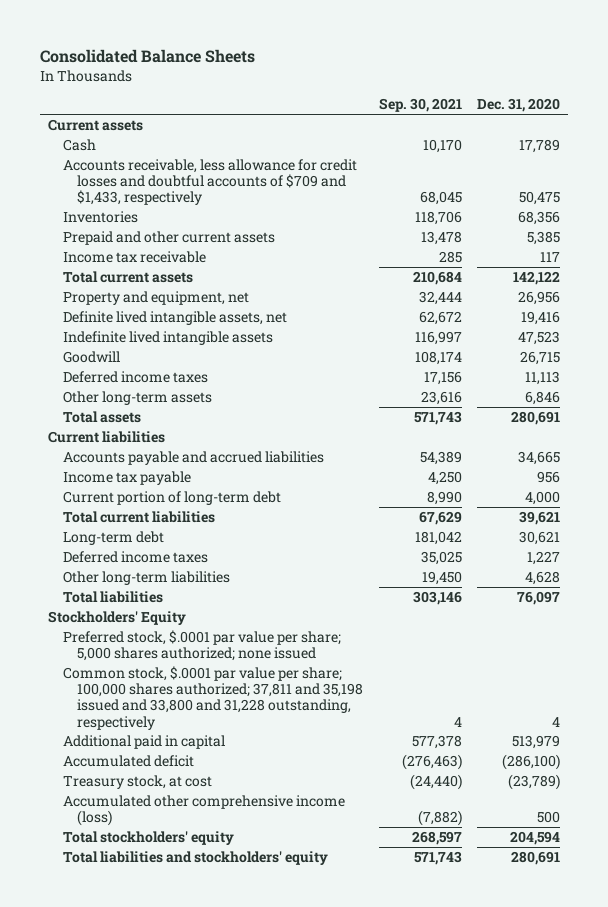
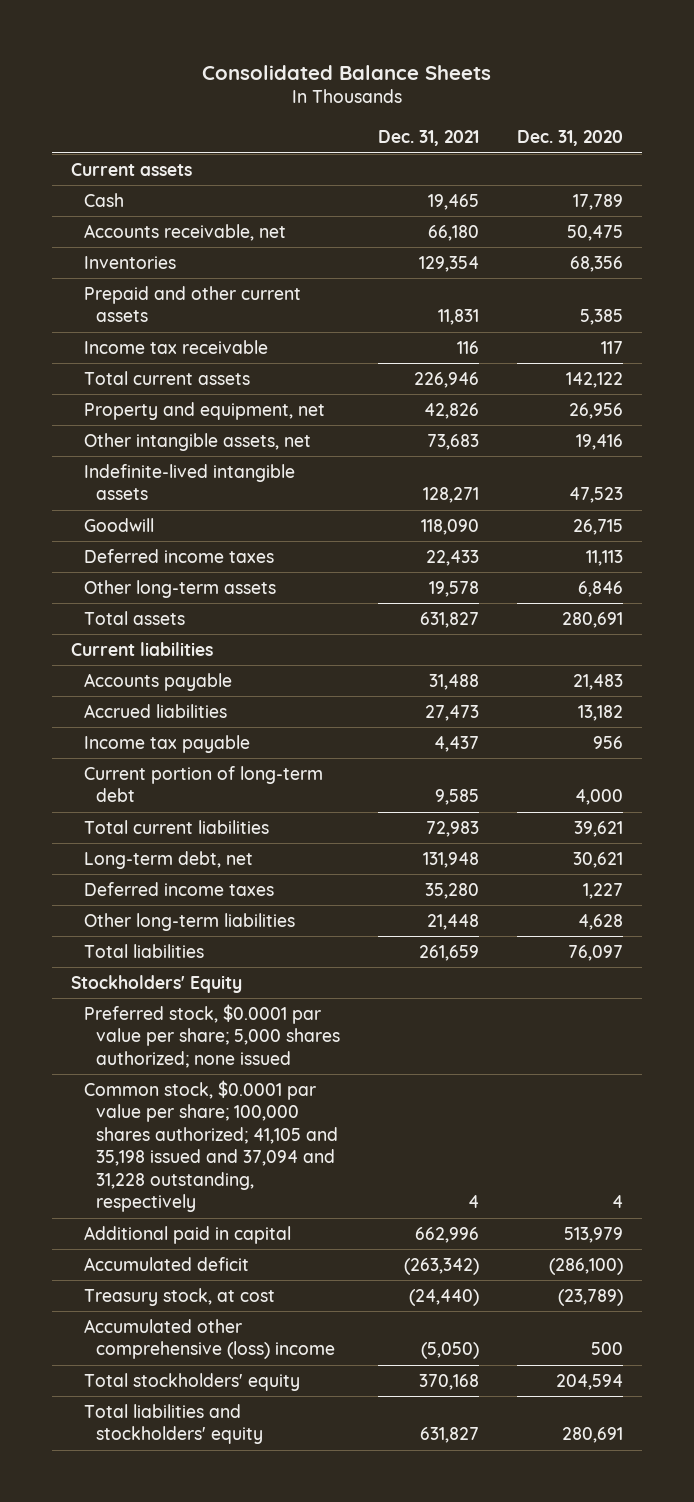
[378,98,462,113] Sep. 30, 2021 -> none
none -> [378,130,480,147] Dec. 31, 2021
[62,158,357,206] Accounts receivable, less allowance for credit losses and doubtful accounts of $709 and $1,433, respectively -> [83,223,286,241] Accounts receivable, net
[62,310,287,325] Definite lived intangible assets, net -> [83,432,311,451] Other intangible assets, net
[62,330,273,345] Indefinite lived intangible assets -> [83,463,295,501] Indefinite-lived intangible assets
[62,450,324,465] Accounts payable and accrued liabilities -> none
none -> [83,672,232,691] Accounts payable
none -> [83,703,227,718] Accrued liabilities
[62,530,164,545] Long-term debt -> [83,850,253,869] Long-term debt, net
[62,629,341,662] Preferred stock, $.0001 par value per share; 5,000 shares authorized; none issued -> [83,1003,341,1068] Preferred stock, $0.0001 par value per share; 5,000 shares authorized; none issued
[62,665,364,730] Common stock, $.0001 par value per share; 100,000 shares authorized; 37,811 and 35,198 issued and 33,800 and 31,228 outstanding, respectively -> [83,1079,339,1213] Common stock, $0.0001 par value per share; 100,000 shares authorized; 41,105 and 35,198 issued and 37,094 and 31,228 outstanding, respectively
[62,794,345,827] Accumulated other comprehensive income (loss) -> [83,1318,336,1360] Accumulated other comprehensive (loss) income

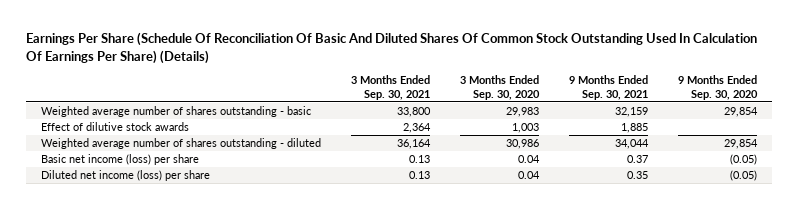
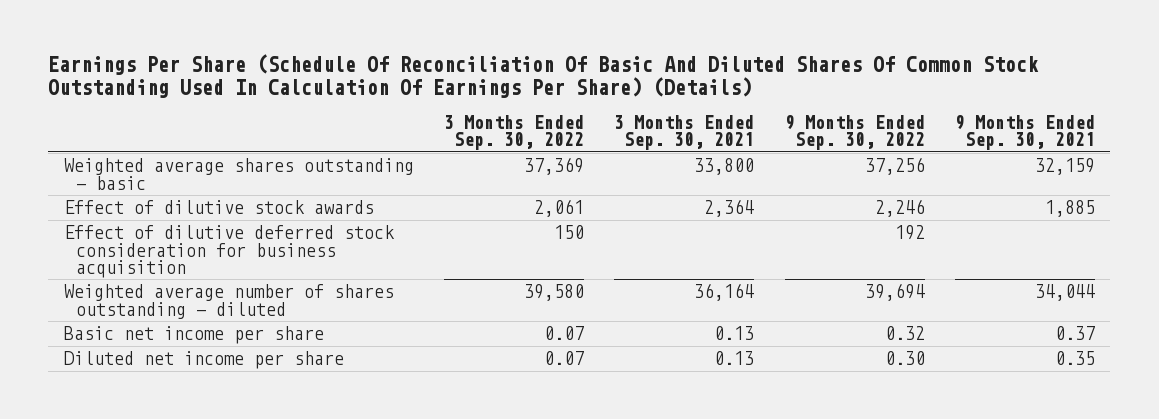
[460,75,541,100] 3 Months Ended Sep. 30, 2020 -> none
[678,75,759,100] 9 Months Ended Sep. 30, 2020 -> none
none -> [443,114,584,150] 3 Months Ended Sep. 30, 2022
none -> [784,114,925,150] 9 Months Ended Sep. 30, 2022
[40,106,311,118] Weighted average number of shares outstanding - basic -> [63,158,414,190] Weighted average shares outstanding - basic
none -> [63,225,395,278] Effect of dilutive deferred stock consideration for business acquisition
[40,154,199,166] Basic net income (loss) per share -> [63,326,324,345] Basic net income per share
[40,170,210,182] Diluted net income (loss) per share -> [63,351,344,370] Diluted net income per share

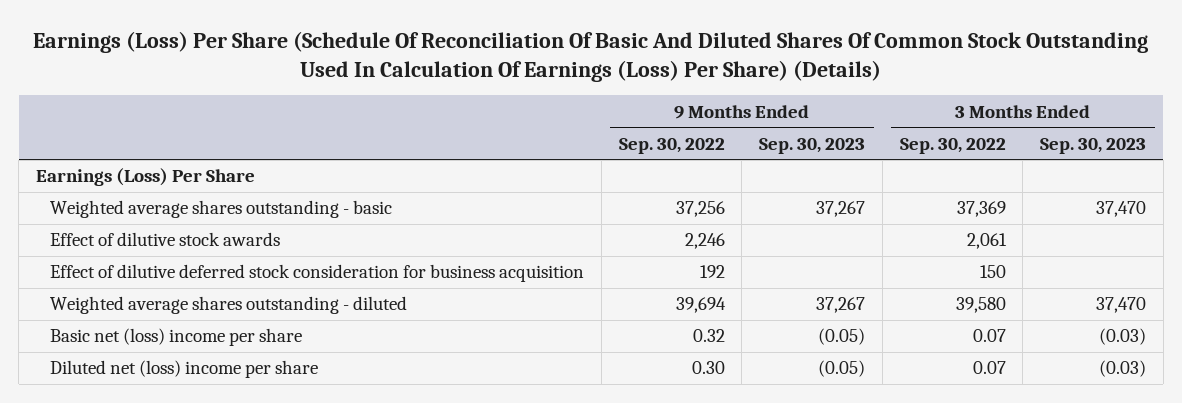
[48,53,1040,98] Earnings Per Share (Schedule Of Reconciliation Of Basic And Diluted Shares Of Common Stock Outstanding Used In Calculation Of Earnings Per Share) (Details) -> [33,30,1149,82] Earnings (Loss) Per Share (Schedule Of Reconciliation Of Basic And Diluted Shares Of Common Stock Outstanding Used In Calculation Of Earnings (Loss) Per Share) (Details)
[614,114,755,150] 3 Months Ended Sep. 30, 2021 -> none
[954,114,1095,150] 9 Months Ended Sep. 30, 2021 -> none
none -> [759,137,866,154] Sep. 30, 2023
none -> [1040,137,1147,154] Sep. 30, 2023
none -> [36,168,256,187] Earnings (Loss) Per Share
[63,284,394,319] Weighted average number of shares outstanding - diluted -> [50,296,408,315] Weighted average shares outstanding - diluted
[63,326,324,345] Basic net income per share -> [50,328,303,347] Basic net (loss) income per share
[63,351,344,370] Diluted net income per share -> [50,360,319,379] Diluted net (loss) income per share

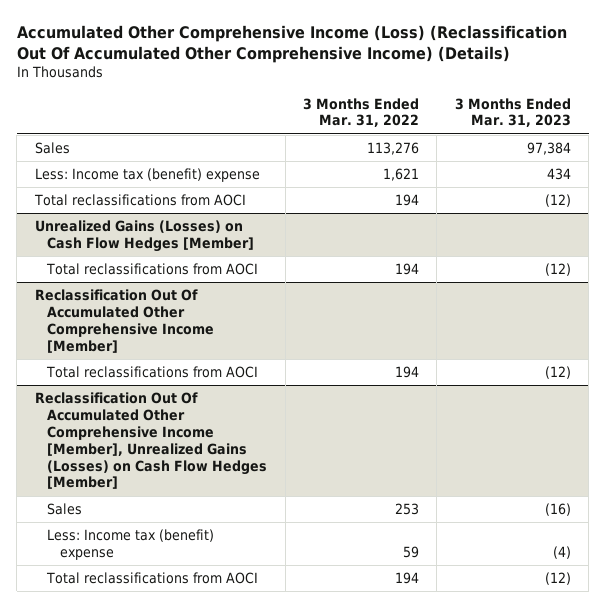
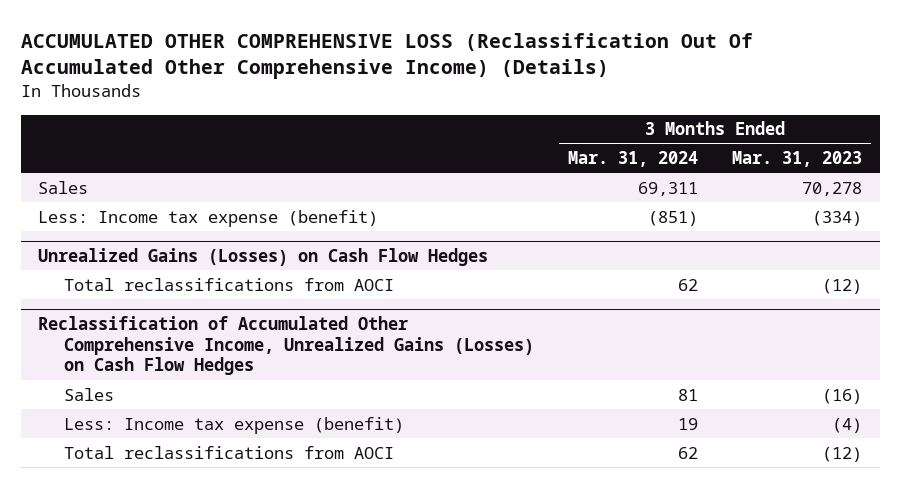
[16,24,567,63] Accumulated Other Comprehensive Income (Loss) (Reclassification Out Of Accumulated Other Comprehensive Income) (Details) -> [21,32,754,80] ACCUMULATED OTHER COMPREHENSIVE LOSS (Reclassification Out Of Accumulated Other Comprehensive Income) (Details)
[302,97,419,128] 3 Months Ended Mar. 31, 2022 -> none
none -> [568,151,699,168] Mar. 31, 2024
[33,194,246,207] Total reclassifications from AOCI -> none
[46,263,259,276] Total reclassifications from AOCI -> none
[34,289,215,353] Reclassification Out Of Accumulated Other Comprehensive Income [Member] -> none
[526,142,571,156] 97,384 -> [802,181,863,196] 70,278
[34,168,260,183] Less: Income tax (benefit) expense -> [38,209,379,227] Less: Income tax expense (benefit)
[546,168,571,181] 434 -> [812,210,863,226] (334)
[34,220,255,253] Unrealized Gains (Losses) on Cash Flow Hedges [Member] -> [38,247,489,266] Unrealized Gains (Losses) on Cash Flow Hedges
[34,392,268,490] Reclassification Out Of Accumulated Other Comprehensive Income [Member], Unrealized Gains (Losses) on Cash Flow Hedges [Member] -> [38,315,534,376] Reclassification of Accumulated Other Comprehensive Income, Unrealized Gains (Losses) on Cash Flow Hedges
[47,529,215,561] Less: Income tax (benefit) expense -> [63,416,404,434] Less: Income tax expense (benefit)

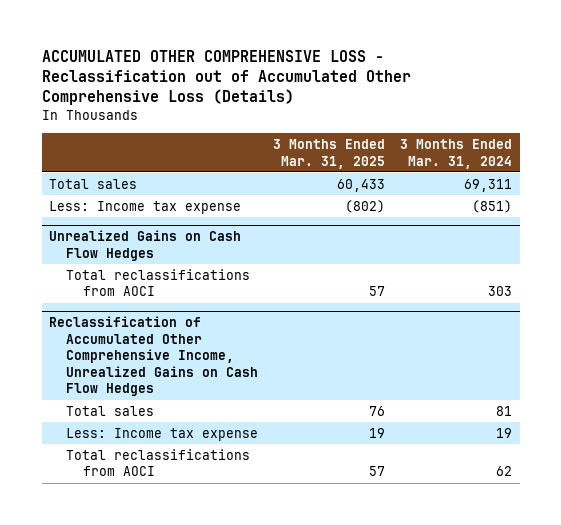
[21,32,754,80] ACCUMULATED OTHER COMPREHENSIVE LOSS (Reclassification Out Of Accumulated Other Comprehensive Income) (Details) -> [41,49,411,106] ACCUMULATED OTHER COMPREHENSIVE LOSS - Reclassification out of Accumulated Other Comprehensive Loss (Details)
[732,151,863,168] Mar. 31, 2023 -> none
none -> [273,139,386,169] 3 Months Ended Mar. 31, 2025
[38,180,89,194] Sales -> [49,178,138,189] Total sales
[38,209,379,227] Less: Income tax expense (benefit) -> [49,200,242,214] Less: Income tax expense
[38,247,489,266] Unrealized Gains (Losses) on Cash Flow Hedges -> [49,230,242,261] Unrealized Gains on Cash Flow Hedges
[678,278,699,291] 62 -> [488,286,513,297] 303
[38,315,534,376] Reclassification of Accumulated Other Comprehensive Income, Unrealized Gains (Losses) on Cash Flow Hedges -> [49,316,258,397] Reclassification of Accumulated Other Comprehensive Income, Unrealized Gains on Cash Flow Hedges
[63,387,114,401] Sales -> [65,405,154,416] Total sales
[63,416,404,434] Less: Income tax expense (benefit) -> [65,427,258,441] Less: Income tax expense

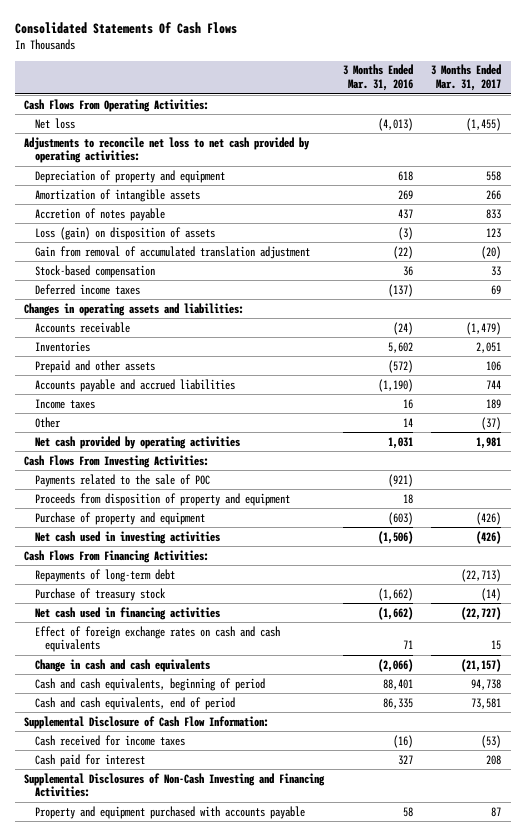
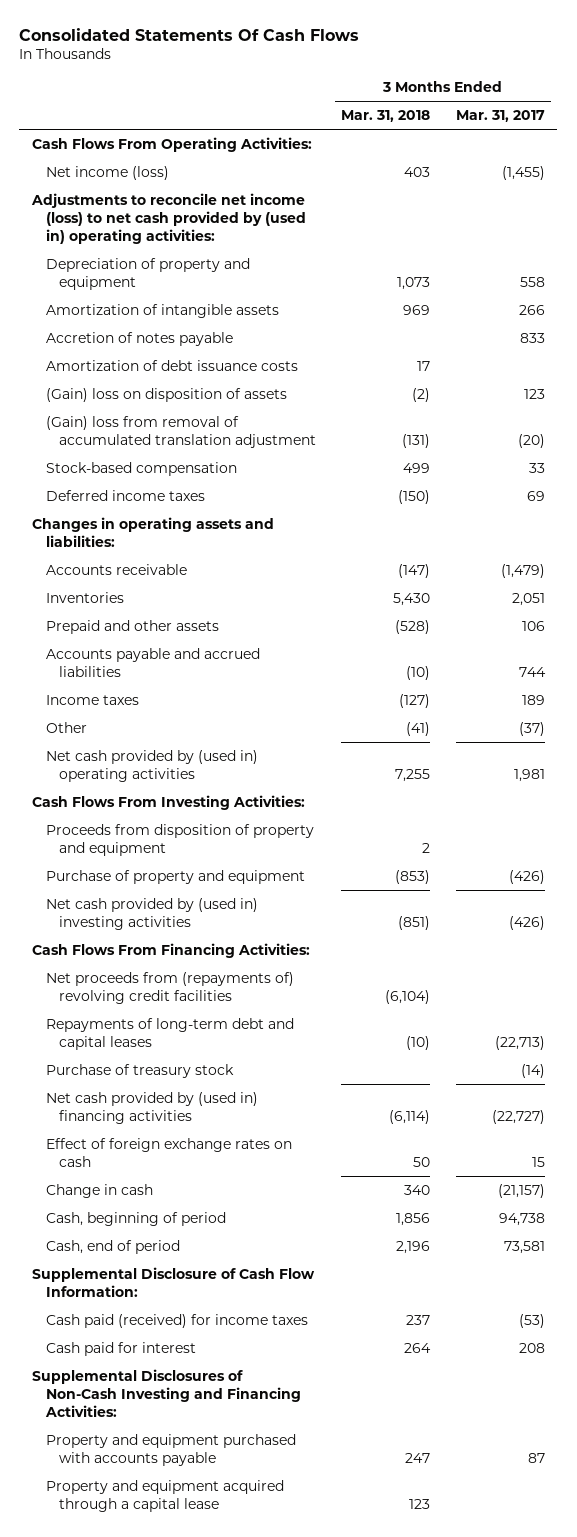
[342,64,413,92] 3 Months Ended Mar. 31, 2016 -> none
none -> [341,109,431,122] Mar. 31, 2018
[34,117,75,129] Net loss -> [45,165,169,180] Net income (loss)
[24,136,311,164] Adjustments to reconcile net loss to net cash provided by operating activities: -> [31,192,306,244] Adjustments to reconcile net income (loss) to net cash provided by (used in) operating activities:
none -> [45,359,298,371] Amortization of debt issuance costs
[34,226,215,240] Loss (gain) on disposition of assets -> [45,387,287,402] (Gain) loss on disposition of assets
[34,245,310,259] Gain from removal of accumulated translation adjustment -> [45,415,317,448] (Gain) loss from removal of accumulated translation adjustment
[34,435,240,449] Net cash provided by operating activities -> [45,749,258,782] Net cash provided by (used in) operating activities
[34,473,210,487] Payments related to the sale of POC -> none
[34,530,220,544] Net cash used in investing activities -> [45,897,258,930] Net cash provided by (used in) investing activities
none -> [45,971,294,1004] Net proceeds from (repayments of) revolving credit facilities
[34,568,175,582] Repayments of long-term debt -> [45,1017,294,1050] Repayments of long-term debt and capital leases
[34,606,220,620] Net cash used in financing activities -> [45,1091,258,1124] Net cash provided by (used in) financing activities
[34,625,280,653] Effect of foreign exchange rates on cash and cash equivalents -> [45,1137,292,1167] Effect of foreign exchange rates on cash
[34,658,210,672] Change in cash and cash equivalents -> [45,1183,153,1198] Change in cash
[34,677,265,691] Cash and cash equivalents, beginning of period -> [45,1211,226,1226] Cash, beginning of period
[34,696,235,710] Cash and cash equivalents, end of period -> [45,1239,180,1254] Cash, end of period
[34,734,185,746] Cash received for income taxes -> [45,1313,308,1328] Cash paid (received) for income taxes
none -> [45,1479,284,1512] Property and equipment acquired through a capital lease

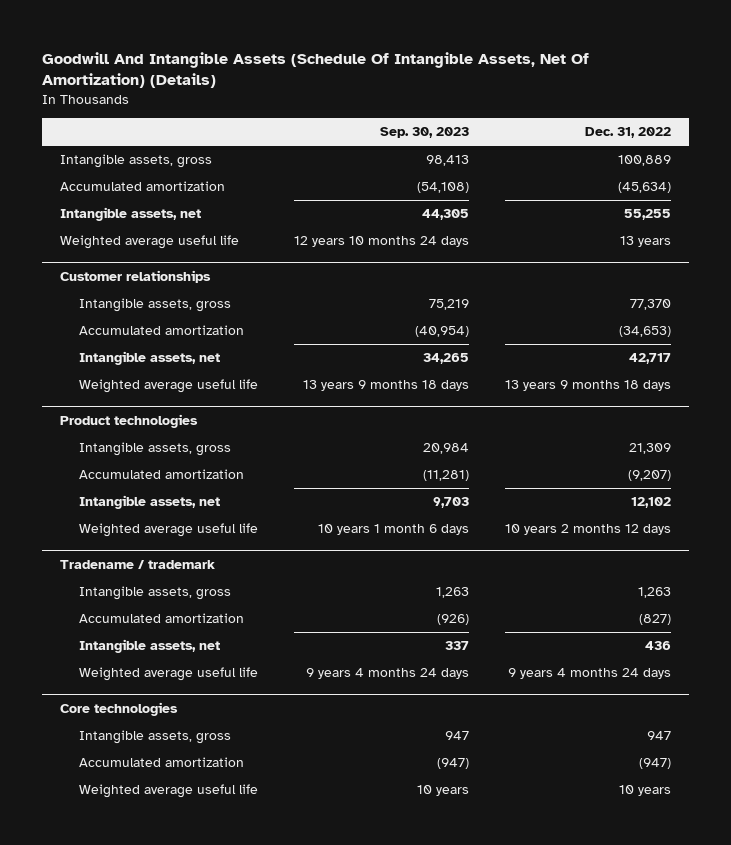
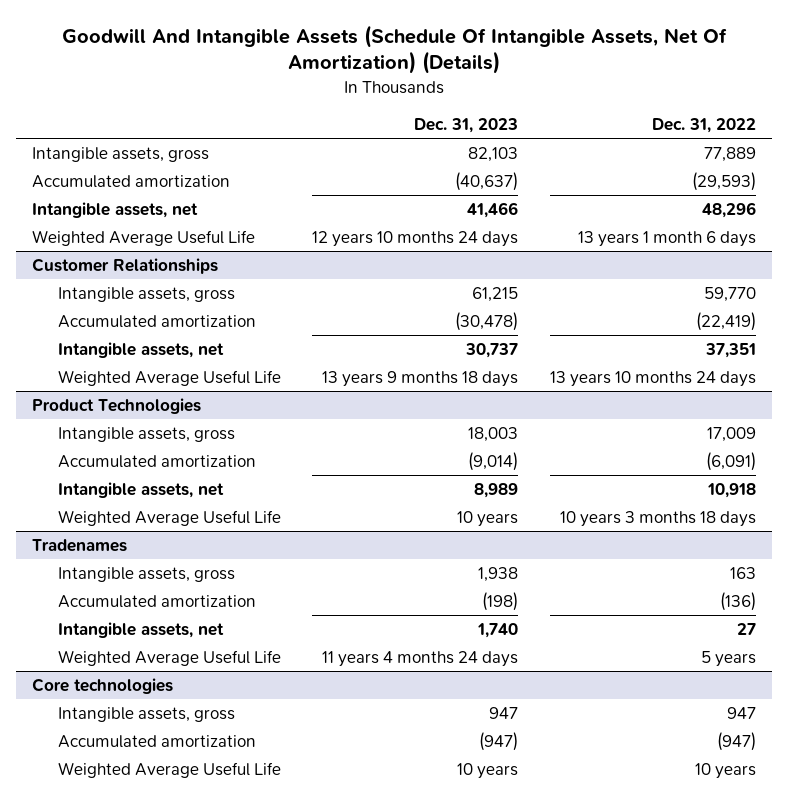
[379,127,469,139] Sep. 30, 2023 -> none
none -> [414,117,519,133] Dec. 31, 2023
[617,155,671,167] 100,889 -> [704,146,757,162] 77,889
[617,182,671,194] (45,634) -> [692,171,757,191] (29,593)
[623,209,671,221] 55,255 -> [702,201,757,218] 48,296
[60,235,240,250] Weighted average useful life -> [31,229,255,246] Weighted Average Useful Life
[619,236,671,248] 13 years -> [578,230,757,247] 13 years 1 month 6 days
[60,269,212,283] Customer relationships -> [31,257,218,274] Customer Relationships
[629,299,671,311] 77,370 -> [704,286,757,302] 59,770
[618,326,671,338] (34,653) -> [696,311,757,331] (22,419)
[628,353,671,365] 42,717 -> [705,342,757,358] 37,351
[79,379,259,394] Weighted average useful life -> [57,369,281,386] Weighted Average Useful Life
[504,380,671,392] 13 years 9 months 18 days -> [550,370,757,387] 13 years 10 months 24 days
[60,413,199,428] Product technologies -> [31,397,201,414] Product Technologies
[628,443,671,455] 21,309 -> [707,426,757,442] 17,009
[627,470,671,482] (9,207) -> [706,451,757,471] (6,091)
[630,497,671,509] 12,102 -> [707,482,757,498] 10,918
[79,523,259,538] Weighted average useful life -> [57,509,281,526] Weighted Average Useful Life
[504,524,671,536] 10 years 2 months 12 days -> [560,510,757,527] 10 years 3 months 18 days
[60,559,216,569] Tradename / trademark -> [31,538,127,552] Tradenames
[637,587,671,599] 1,263 -> [730,566,757,579] 163
[638,614,671,626] (827) -> [720,591,757,611] (136)
[644,641,671,651] 436 -> [737,622,757,635] 27
[79,667,259,682] Weighted average useful life -> [57,649,281,666] Weighted Average Useful Life
[507,668,671,680] 9 years 4 months 24 days -> [701,650,757,667] 5 years
[79,784,259,799] Weighted average useful life -> [57,761,281,778] Weighted Average Useful Life

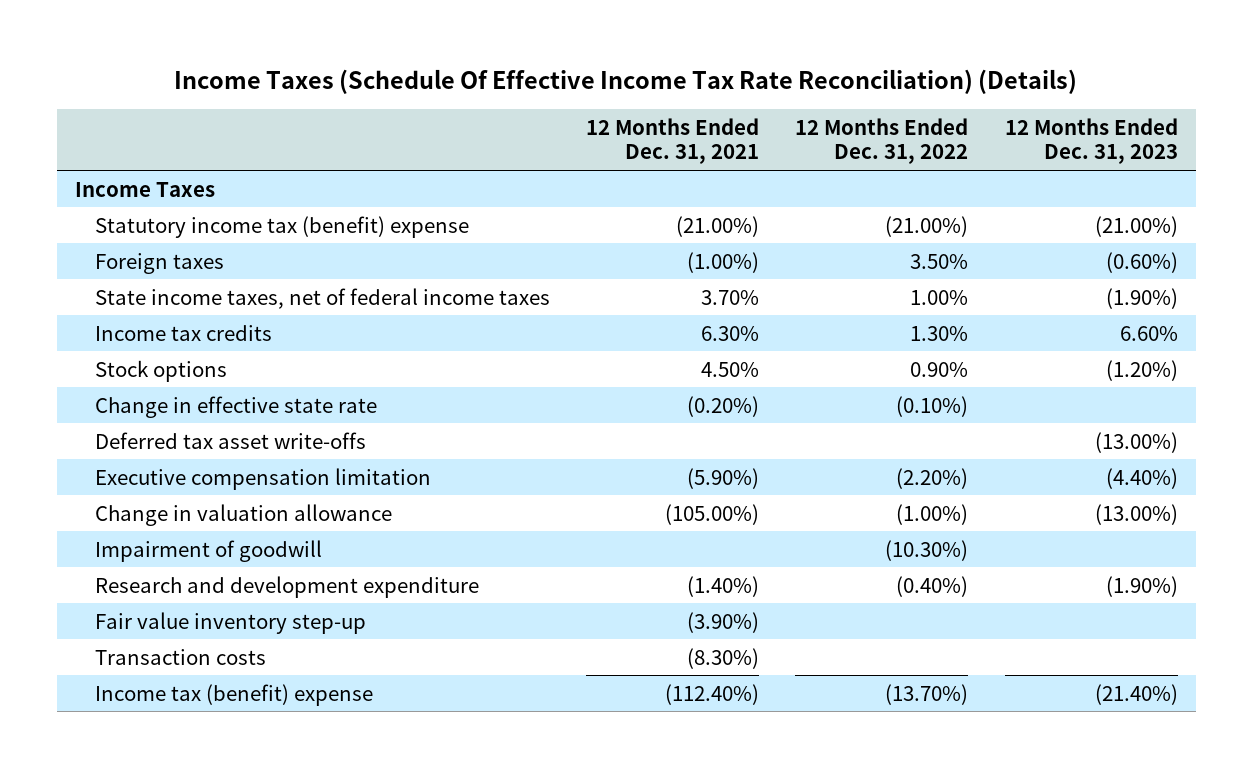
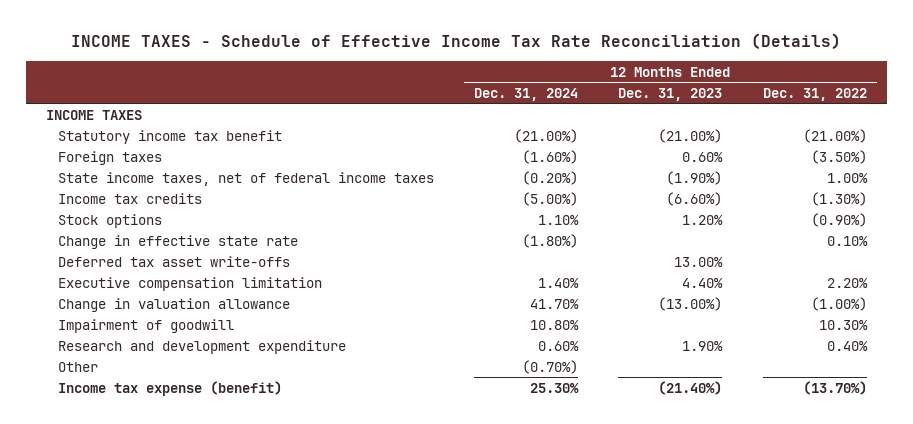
[174,68,1078,94] Income Taxes (Schedule Of Effective Income Tax Rate Reconciliation) (Details) -> [71,33,842,50] INCOME TAXES - Schedule of Effective Income Tax Rate Reconciliation (Details)
[586,117,760,165] 12 Months Ended Dec. 31, 2021 -> none
none -> [474,87,579,101] Dec. 31, 2024
[75,181,216,197] Income Taxes -> [46,109,143,120] INCOME TAXES
[94,215,469,238] Statutory income tax (benefit) expense -> [57,129,282,144] Statutory income tax benefit
[910,253,969,269] 3.50% -> [810,149,867,164] (3.50%)
[1105,251,1178,273] (0.60%) -> [682,151,724,162] 0.60%
[910,325,969,341] 1.30% -> [810,191,867,206] (1.30%)
[1119,325,1178,341] 6.60% -> [666,191,723,206] (6.60%)
[910,361,969,377] 0.90% -> [810,212,867,227] (0.90%)
[1105,359,1178,381] (1.20%) -> [682,214,724,225] 1.20%
[896,395,969,417] (0.10%) -> [826,235,868,246] 0.10%
[1094,431,1178,453] (13.00%) -> [674,256,724,267] 13.00%
[896,467,969,489] (2.20%) -> [826,277,868,288] 2.20%
[1105,467,1178,489] (4.40%) -> [682,277,724,288] 4.40%
[94,611,366,634] Fair value inventory step-up -> none
[94,648,266,665] Transaction costs -> none
[885,539,969,561] (10.30%) -> [818,319,868,330] 10.30%
[896,575,969,597] (0.40%) -> [826,340,868,351] 0.40%
[1105,575,1178,597] (1.90%) -> [682,340,724,351] 1.90%
none -> [57,361,98,372] Other
[94,683,373,706] Income tax (benefit) expense -> [57,380,282,396] Income tax expense (benefit)

